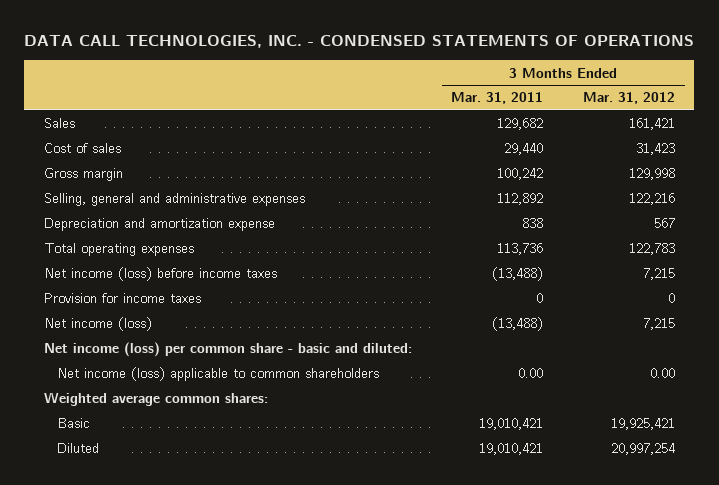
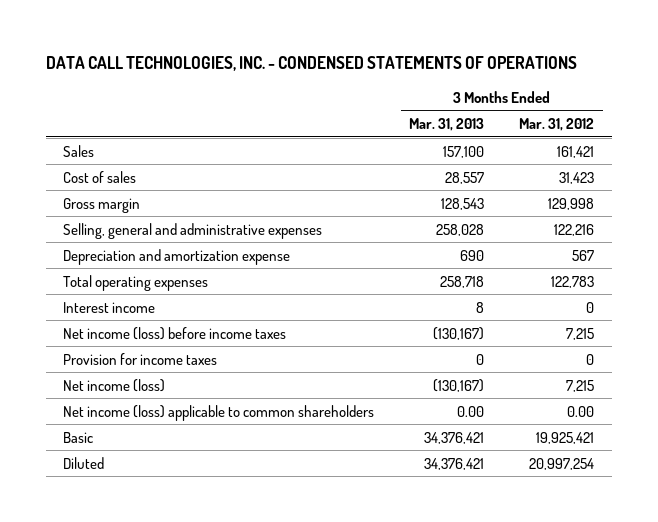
[451,92,544,105] Mar. 31, 2011 -> none
none -> [409,117,485,131] Mar. 31, 2013
none -> [63,301,156,313] Interest income
[43,342,412,358] Net income (loss) per common share - basic and diluted: -> none
[43,392,268,407] Weighted average common shares: -> none

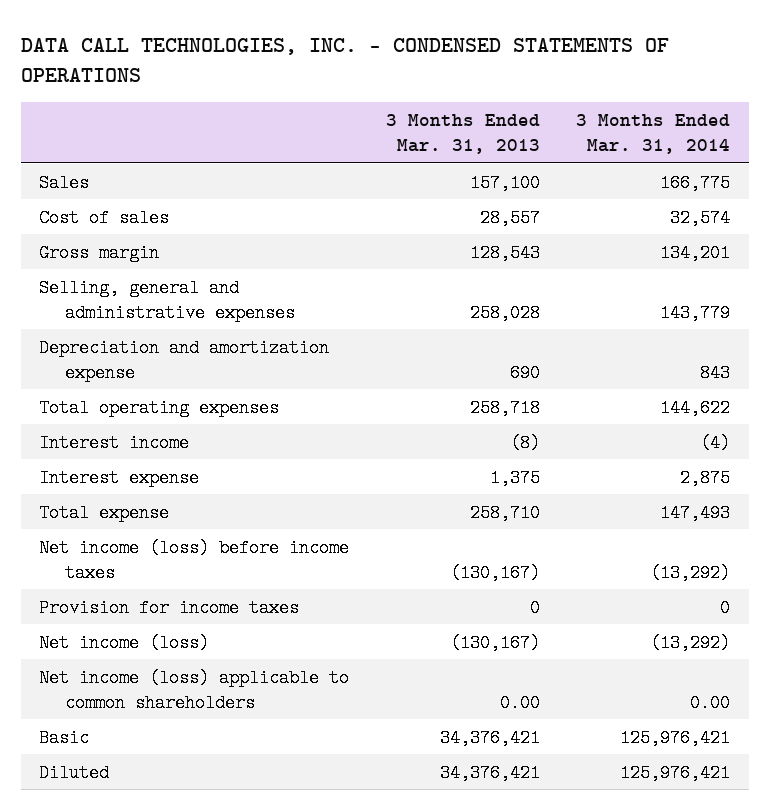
[519,117,595,131] Mar. 31, 2012 -> none
none -> [576,113,731,154] 3 Months Ended Mar. 31, 2014
[476,301,485,313] 8 -> [509,433,540,452] (8)
none -> [39,468,200,487] Interest expense
none -> [39,503,170,522] Total expense

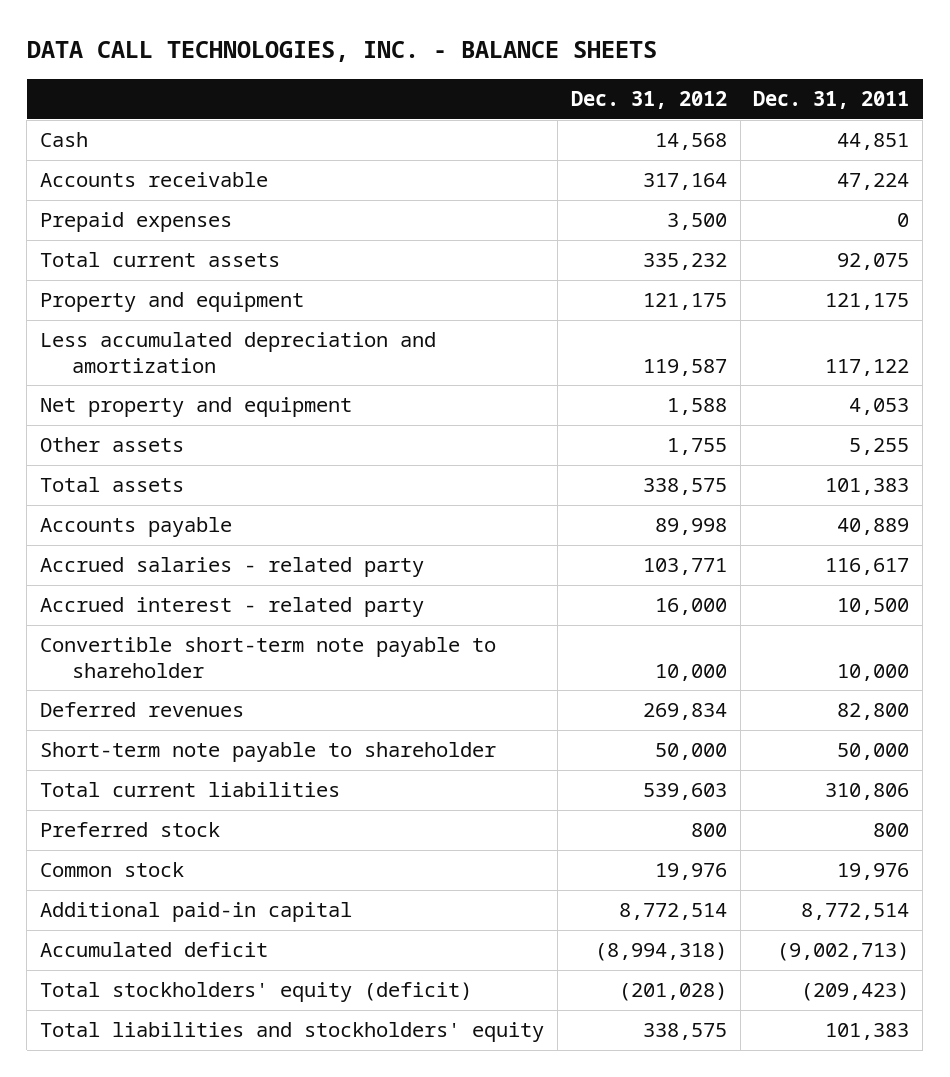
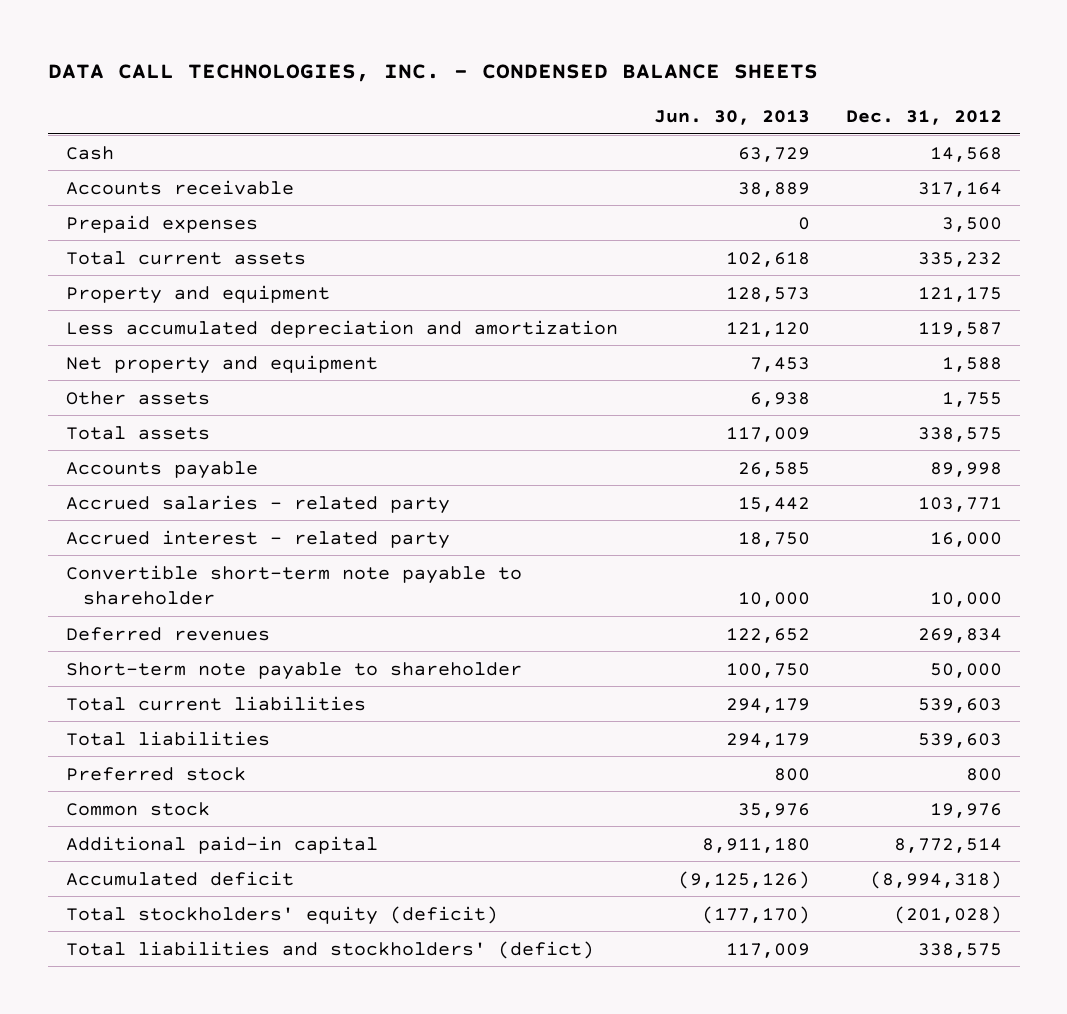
[26,41,657,63] DATA CALL TECHNOLOGIES, INC. - BALANCE SHEETS -> [47,64,818,83] DATA CALL TECHNOLOGIES, INC. - CONDENSED BALANCE SHEETS
[753,91,910,110] Dec. 31, 2011 -> none
none -> [653,109,810,125] Jun. 30, 2013
none -> [65,730,270,746] Total liabilities
[40,1022,545,1043] Total liabilities and stockholders' equity -> [65,940,594,959] Total liabilities and stockholders' (defict)

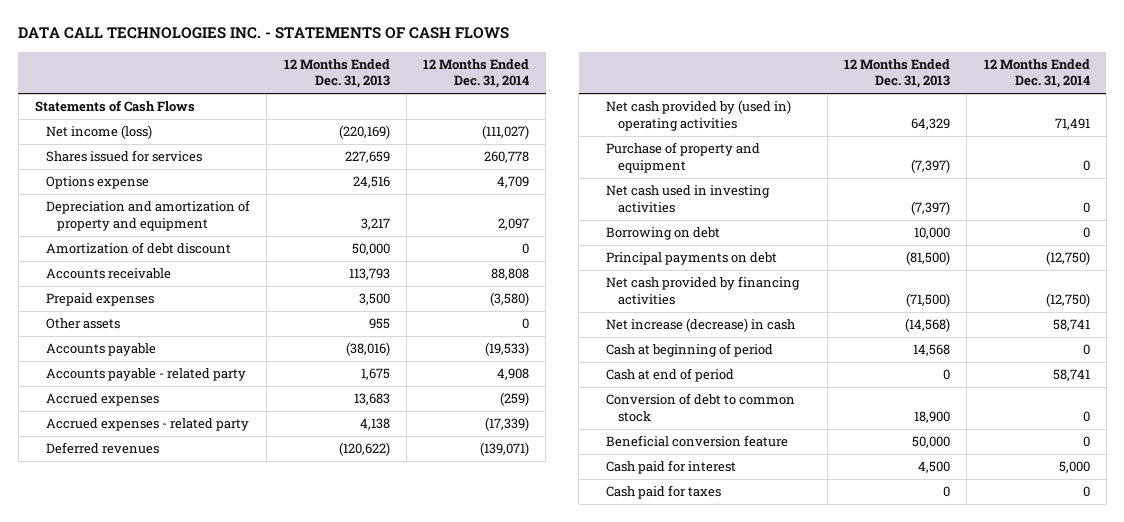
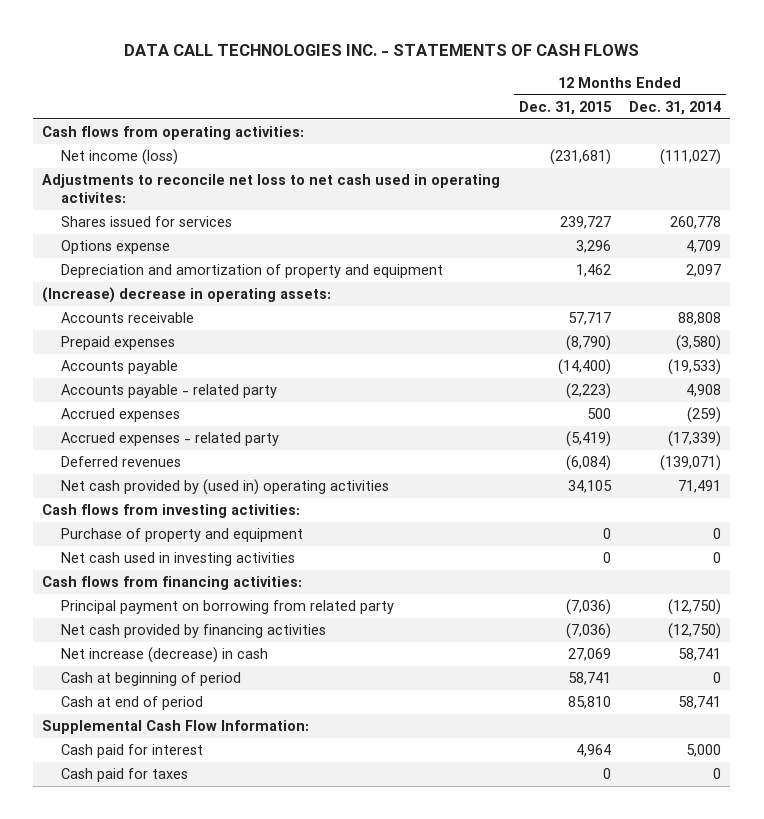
[283,58,390,89] 12 Months Ended Dec. 31, 2013 -> none
none -> [518,100,612,115] Dec. 31, 2015
[34,100,195,113] Statements of Cash Flows -> none
none -> [42,126,305,141] Cash flows from operating activities:
none -> [42,174,501,204] Adjustments to reconcile net loss to net cash used in operating activites:
[46,242,232,255] Amortization of debt discount -> none
none -> [42,287,332,304] (Increase) decrease in operating assets:
[46,318,121,330] Other assets -> none
none -> [42,504,301,519] Cash flows from investing activities:
[606,227,721,241] Borrowing on debt -> none
none -> [42,576,303,591] Cash flows from financing activities:
[606,252,778,266] Principal payments on debt -> [61,600,395,615] Principal payment on borrowing from related party
[606,393,796,422] Conversion of debt to common stock -> none
[606,435,789,448] Beneficial conversion feature -> none
none -> [42,720,310,735] Supplemental Cash Flow Information:

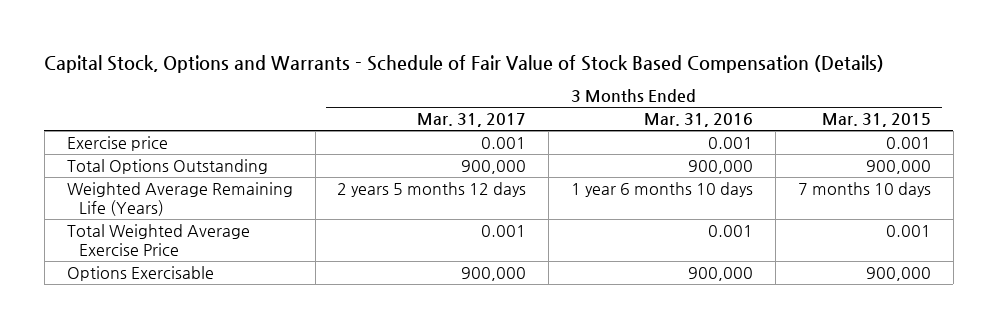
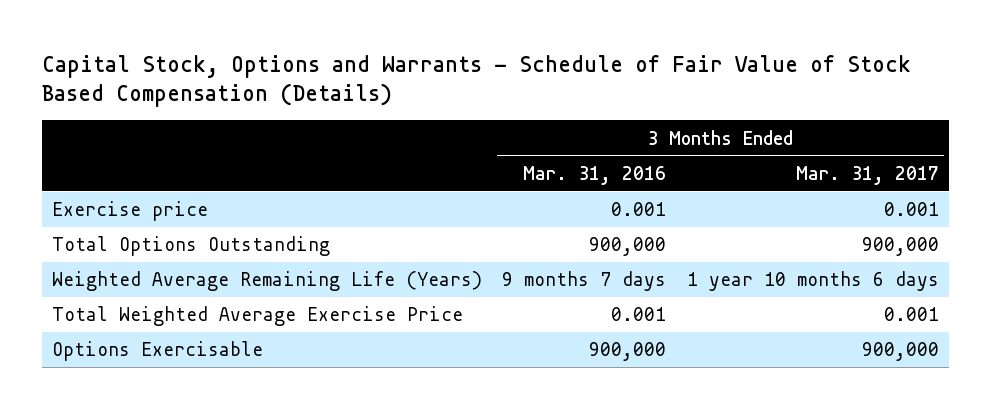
[822,113,932,128] Mar. 31, 2015 -> none
[337,182,527,198] 2 years 5 months 12 days -> [686,271,939,292] 1 year 10 months 6 days
[571,182,754,198] 1 year 6 months 10 days -> [502,271,667,292] 9 months 7 days

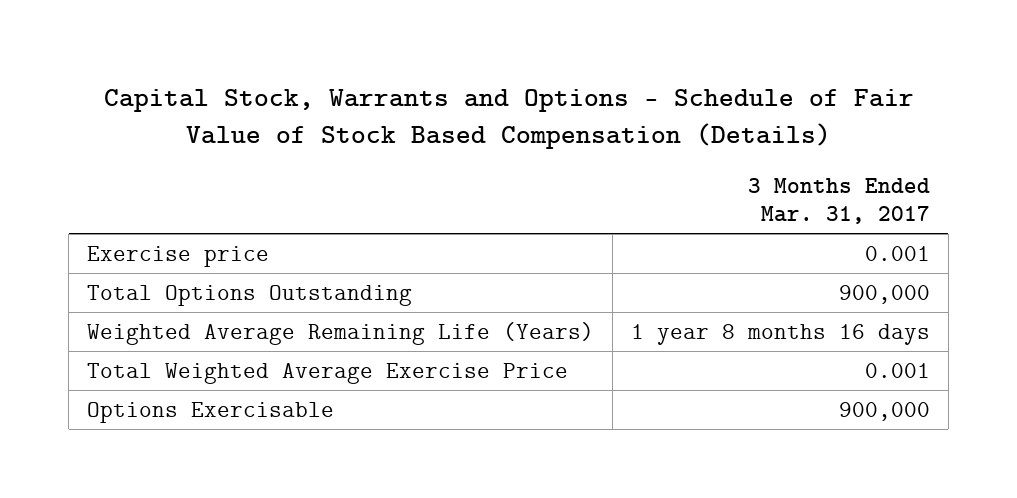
[41,54,911,108] Capital Stock, Options and Warrants - Schedule of Fair Value of Stock Based Compensation (Details) -> [103,88,914,149] Capital Stock, Warrants and Options - Schedule of Fair Value of Stock Based Compensation (Details)
[523,165,667,185] Mar. 31, 2016 -> none
[686,271,939,292] 1 year 10 months 6 days -> [630,323,930,345] 1 year 8 months 16 days

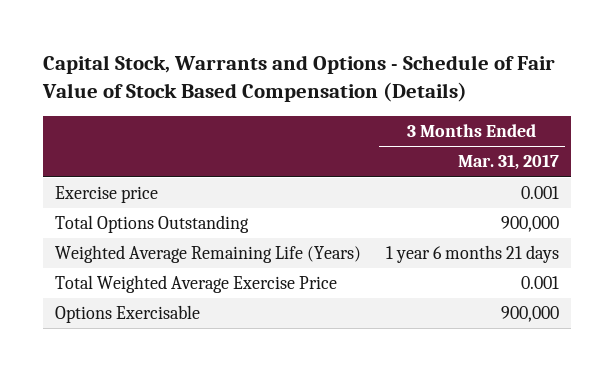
[630,323,930,345] 1 year 8 months 16 days -> [385,245,559,264] 1 year 6 months 21 days

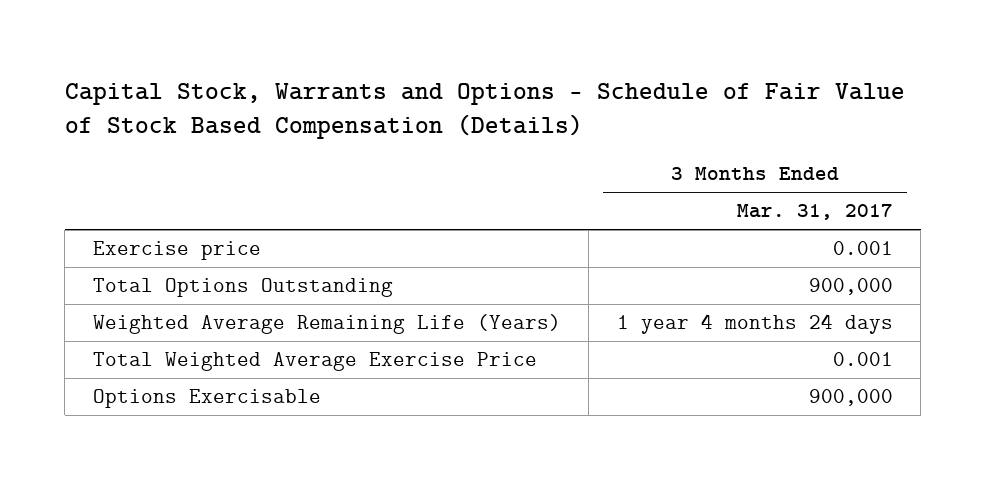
[385,245,559,264] 1 year 6 months 21 days -> [616,314,893,335] 1 year 4 months 24 days

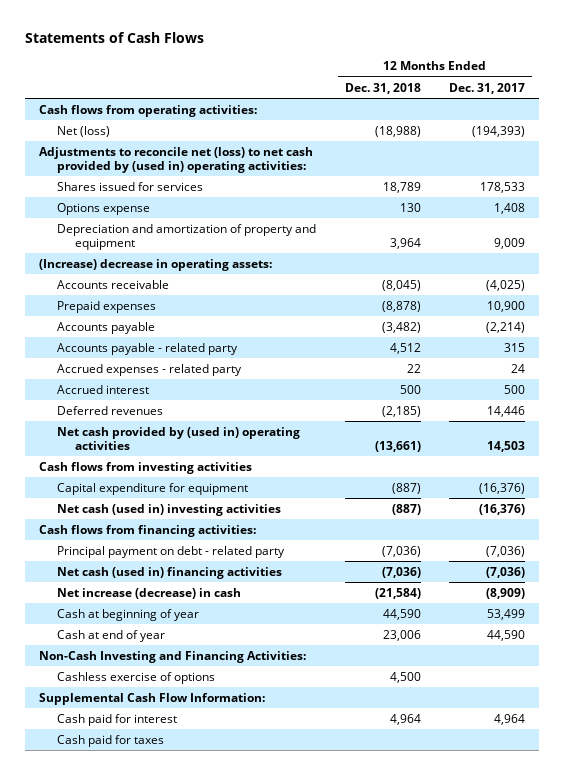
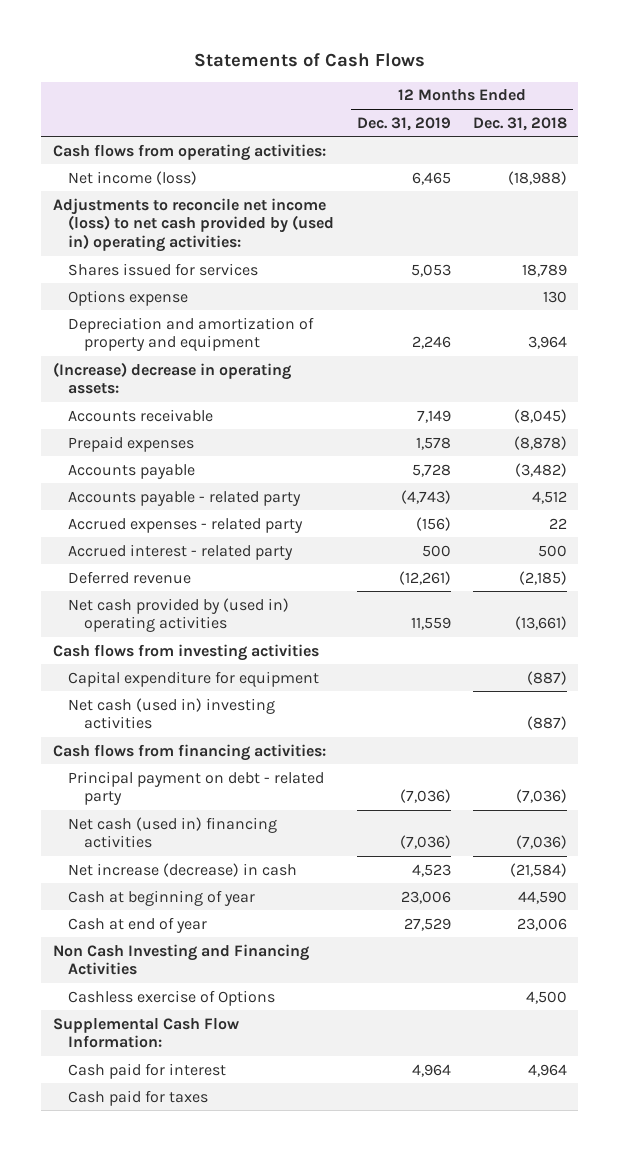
[449,82,526,94] Dec. 31, 2017 -> none
none -> [356,116,451,131] Dec. 31, 2019
[57,125,111,137] Net (loss) -> [68,170,198,185] Net income (loss)
[39,146,314,173] Adjustments to reconcile net (loss) to net cash provided by (used in) operating activities: -> [52,197,335,253] Adjustments to reconcile net income (loss) to net cash provided by (used in) operating activities:
[57,384,150,394] Accrued interest -> [68,543,294,560] Accrued interest - related party
[57,405,164,415] Deferred revenues -> [68,570,192,584] Deferred revenue
[39,650,307,663] Non-Cash Investing and Financing Activities: -> [52,943,309,976] Non Cash Investing and Financing Activities
[57,671,216,684] Cashless exercise of options -> [68,989,276,1006] Cashless exercise of Options

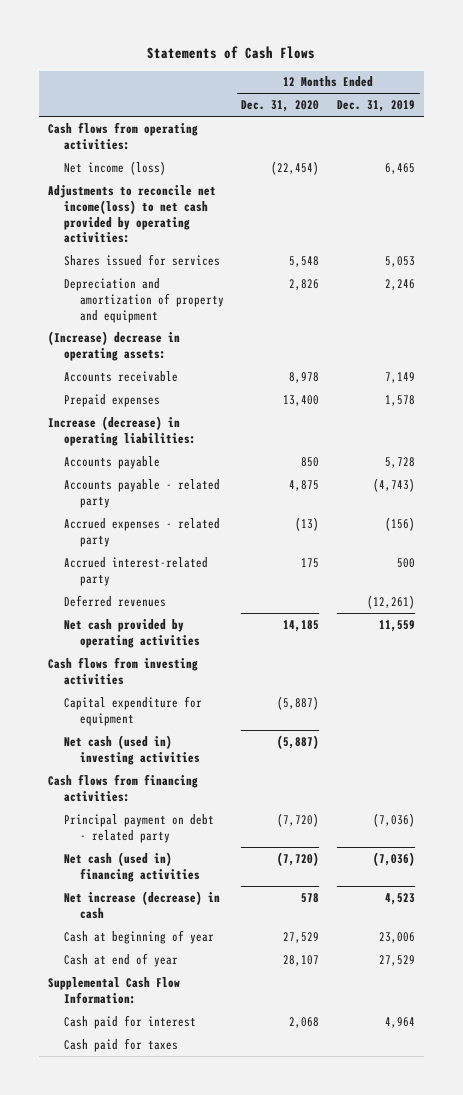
[473,116,568,131] Dec. 31, 2018 -> none
none -> [241,100,320,113] Dec. 31, 2020
[52,197,335,253] Adjustments to reconcile net income (loss) to net cash provided by (used in) operating activities: -> [47,184,216,244] Adjustments to reconcile net income(loss) to net cash provided by operating activities:
[68,289,189,306] Options expense -> none
none -> [47,415,196,446] Increase (decrease) in operating liabilities:
[68,543,294,560] Accrued interest - related party -> [63,556,208,586] Accrued interest-related party
[68,570,192,584] Deferred revenue -> [63,594,166,607] Deferred revenues
[68,597,290,633] Net cash provided by (used in) operating activities -> [63,618,200,648] Net cash provided by operating activities
[52,943,309,976] Non Cash Investing and Financing Activities -> none
[68,989,276,1006] Cashless exercise of Options -> none

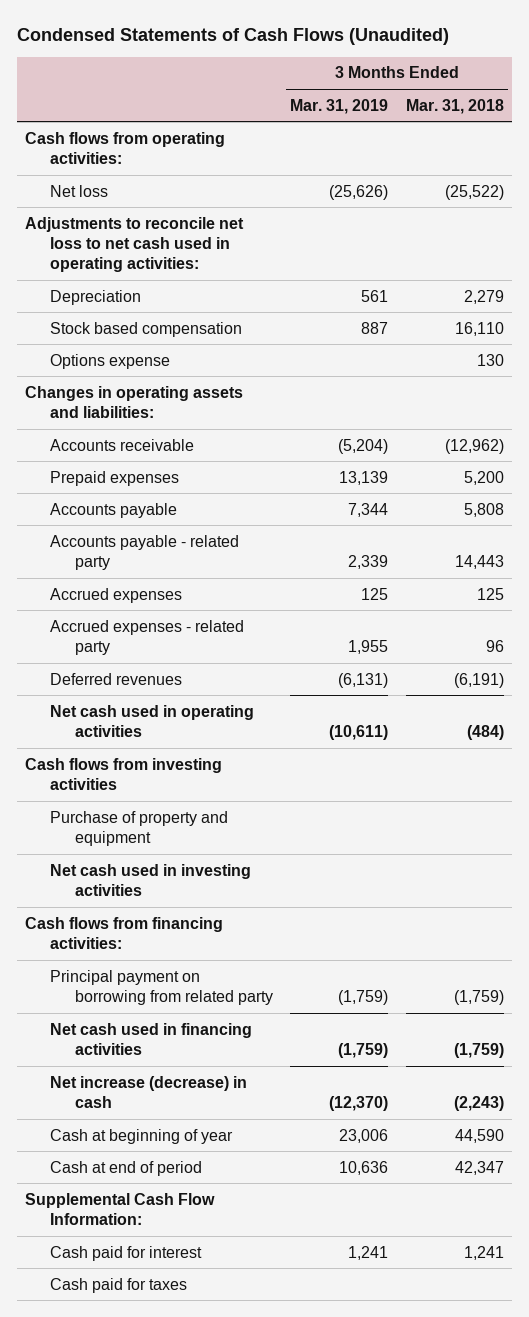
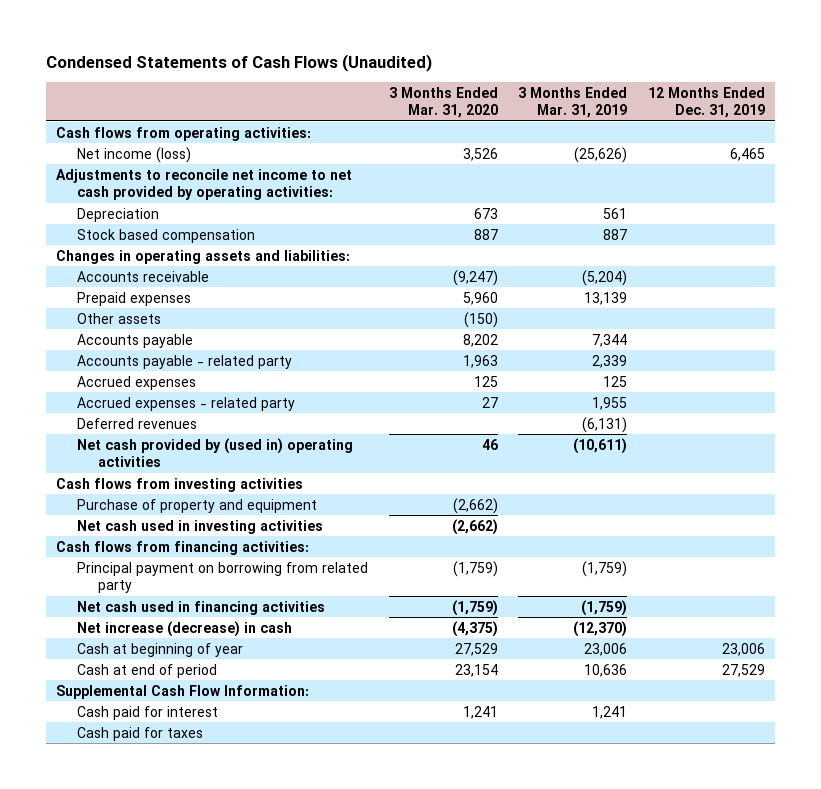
[405,98,504,114] Mar. 31, 2018 -> none
none -> [388,86,498,118] 3 Months Ended Mar. 31, 2020
none -> [647,86,765,118] 12 Months Ended Dec. 31, 2019
[50,184,109,197] Net loss -> [77,146,192,163] Net income (loss)
[25,216,245,273] Adjustments to reconcile net loss to net cash used in operating activities: -> [56,168,353,200] Adjustments to reconcile net income to net cash provided by operating activities:
[50,353,171,369] Options expense -> none
none -> [77,312,162,324] Other assets
[50,704,255,737] Net cash used in operating activities -> [77,437,354,467] Net cash provided by (used in) operating activities

